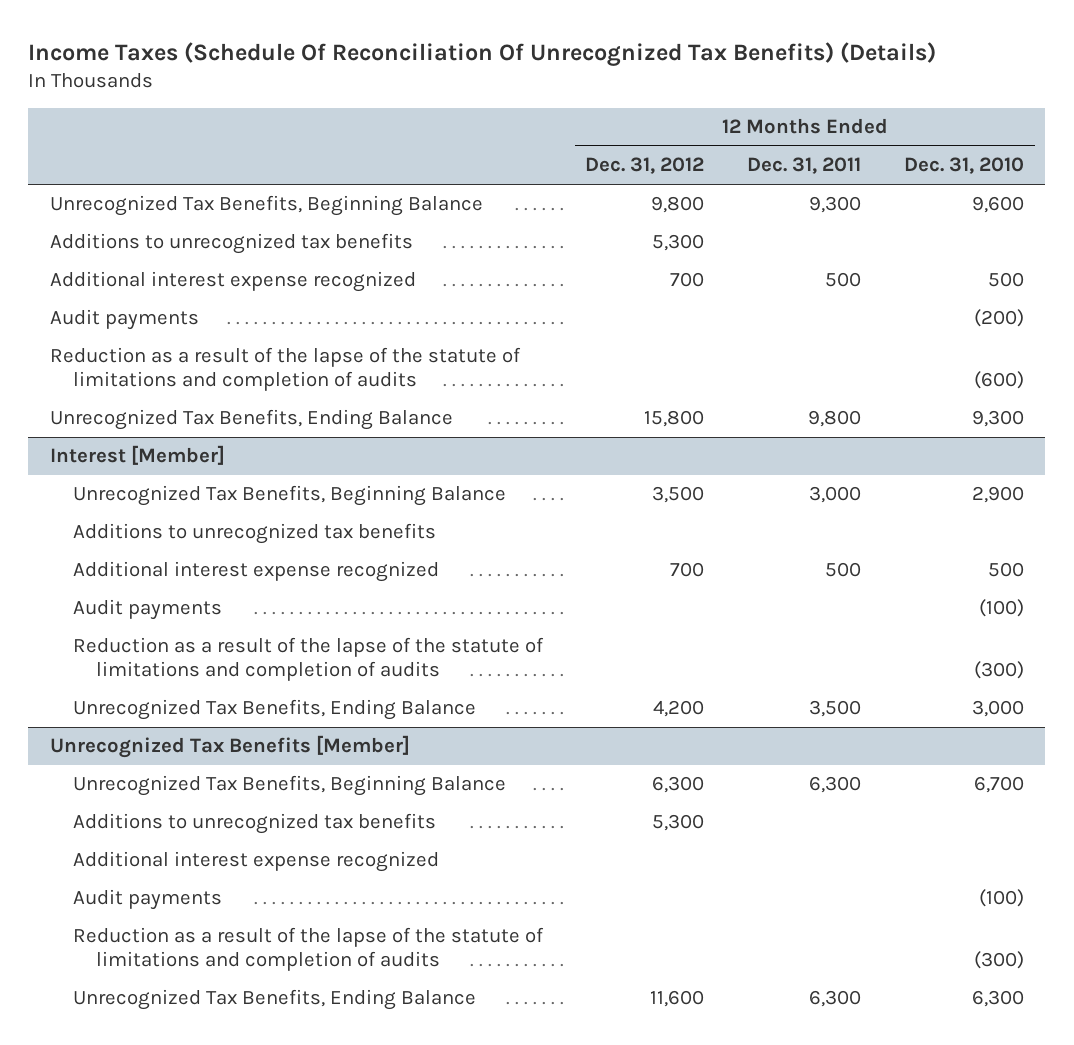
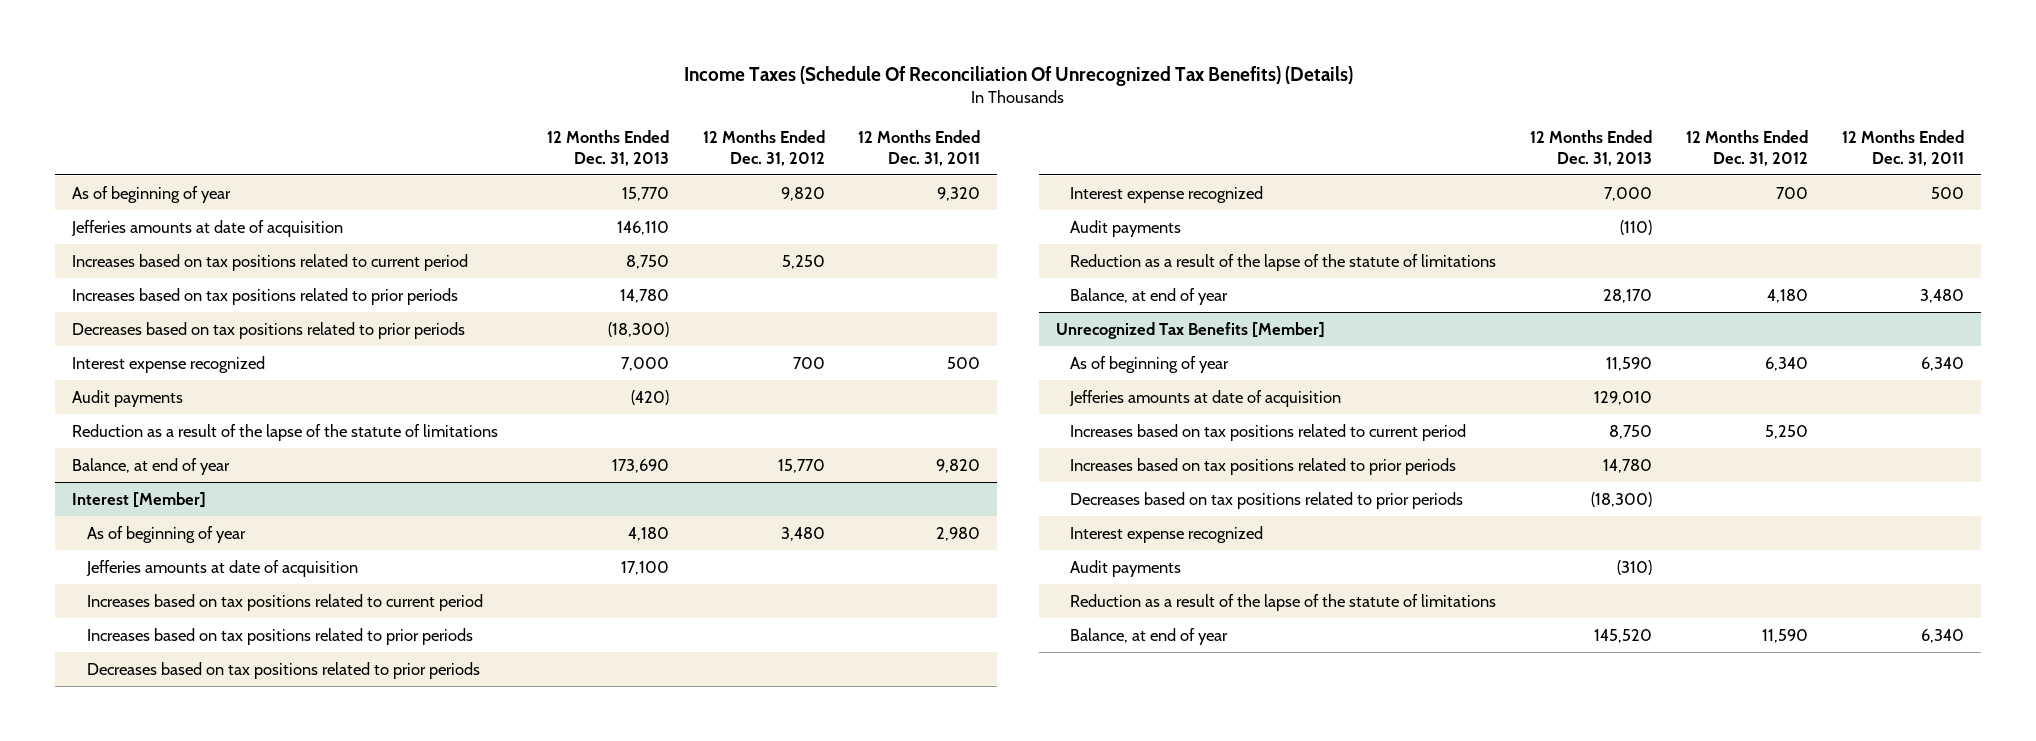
[904,157,1025,175] Dec. 31, 2010 -> none
none -> [546,129,669,166] 12 Months Ended Dec. 31, 2013
[49,195,483,217] Unrecognized Tax Benefits, Beginning Balance -> none
[49,233,413,255] Additions to unrecognized tax benefits -> none
none -> [72,185,232,203] As of beginning of year
none -> [71,219,344,237] Jefferies amounts at date of acquisition
none -> [72,253,469,271] Increases based on tax positions related to current period
none -> [72,287,459,305] Increases based on tax positions related to prior periods
none -> [72,321,466,339] Decreases based on tax positions related to prior periods
[49,271,416,293] Additional interest expense recognized -> [72,355,266,373] Interest expense recognized
[49,409,453,431] Unrecognized Tax Benefits, Ending Balance -> none
[49,347,521,392] Reduction as a result of the lapse of the statute of limitations and completion of audits -> [72,423,499,441] Reduction as a result of the lapse of the statute of limitations
none -> [72,457,231,475] Balance, at end of year
[72,485,506,507] Unrecognized Tax Benefits, Beginning Balance -> none
none -> [86,525,246,543] As of beginning of year
none -> [85,559,358,577] Jefferies amounts at date of acquisition
[72,523,436,545] Additions to unrecognized tax benefits -> [86,593,483,611] Increases based on tax positions related to current period
none -> [86,627,473,645] Increases based on tax positions related to prior periods
none -> [86,661,480,679] Decreases based on tax positions related to prior periods
[72,561,439,583] Additional interest expense recognized -> [1070,185,1264,203] Interest expense recognized
[72,699,476,721] Unrecognized Tax Benefits, Ending Balance -> none
[72,637,544,682] Reduction as a result of the lapse of the statute of limitations and completion of audits -> [1070,253,1497,271] Reduction as a result of the lapse of the statute of limitations
none -> [1070,287,1229,305] Balance, at end of year
[72,775,506,797] Unrecognized Tax Benefits, Beginning Balance -> none
[72,813,436,835] Additions to unrecognized tax benefits -> none
none -> [1070,355,1230,373] As of beginning of year
none -> [1069,389,1342,407] Jefferies amounts at date of acquisition
none -> [1070,423,1467,441] Increases based on tax positions related to current period
none -> [1070,457,1457,475] Increases based on tax positions related to prior periods
none -> [1070,491,1464,509] Decreases based on tax positions related to prior periods
[72,851,439,873] Additional interest expense recognized -> [1070,525,1264,543] Interest expense recognized
[72,989,476,1011] Unrecognized Tax Benefits, Ending Balance -> none
[72,927,544,972] Reduction as a result of the lapse of the statute of limitations and completion of audits -> [1070,593,1497,611] Reduction as a result of the lapse of the statute of limitations
none -> [1070,627,1229,645] Balance, at end of year

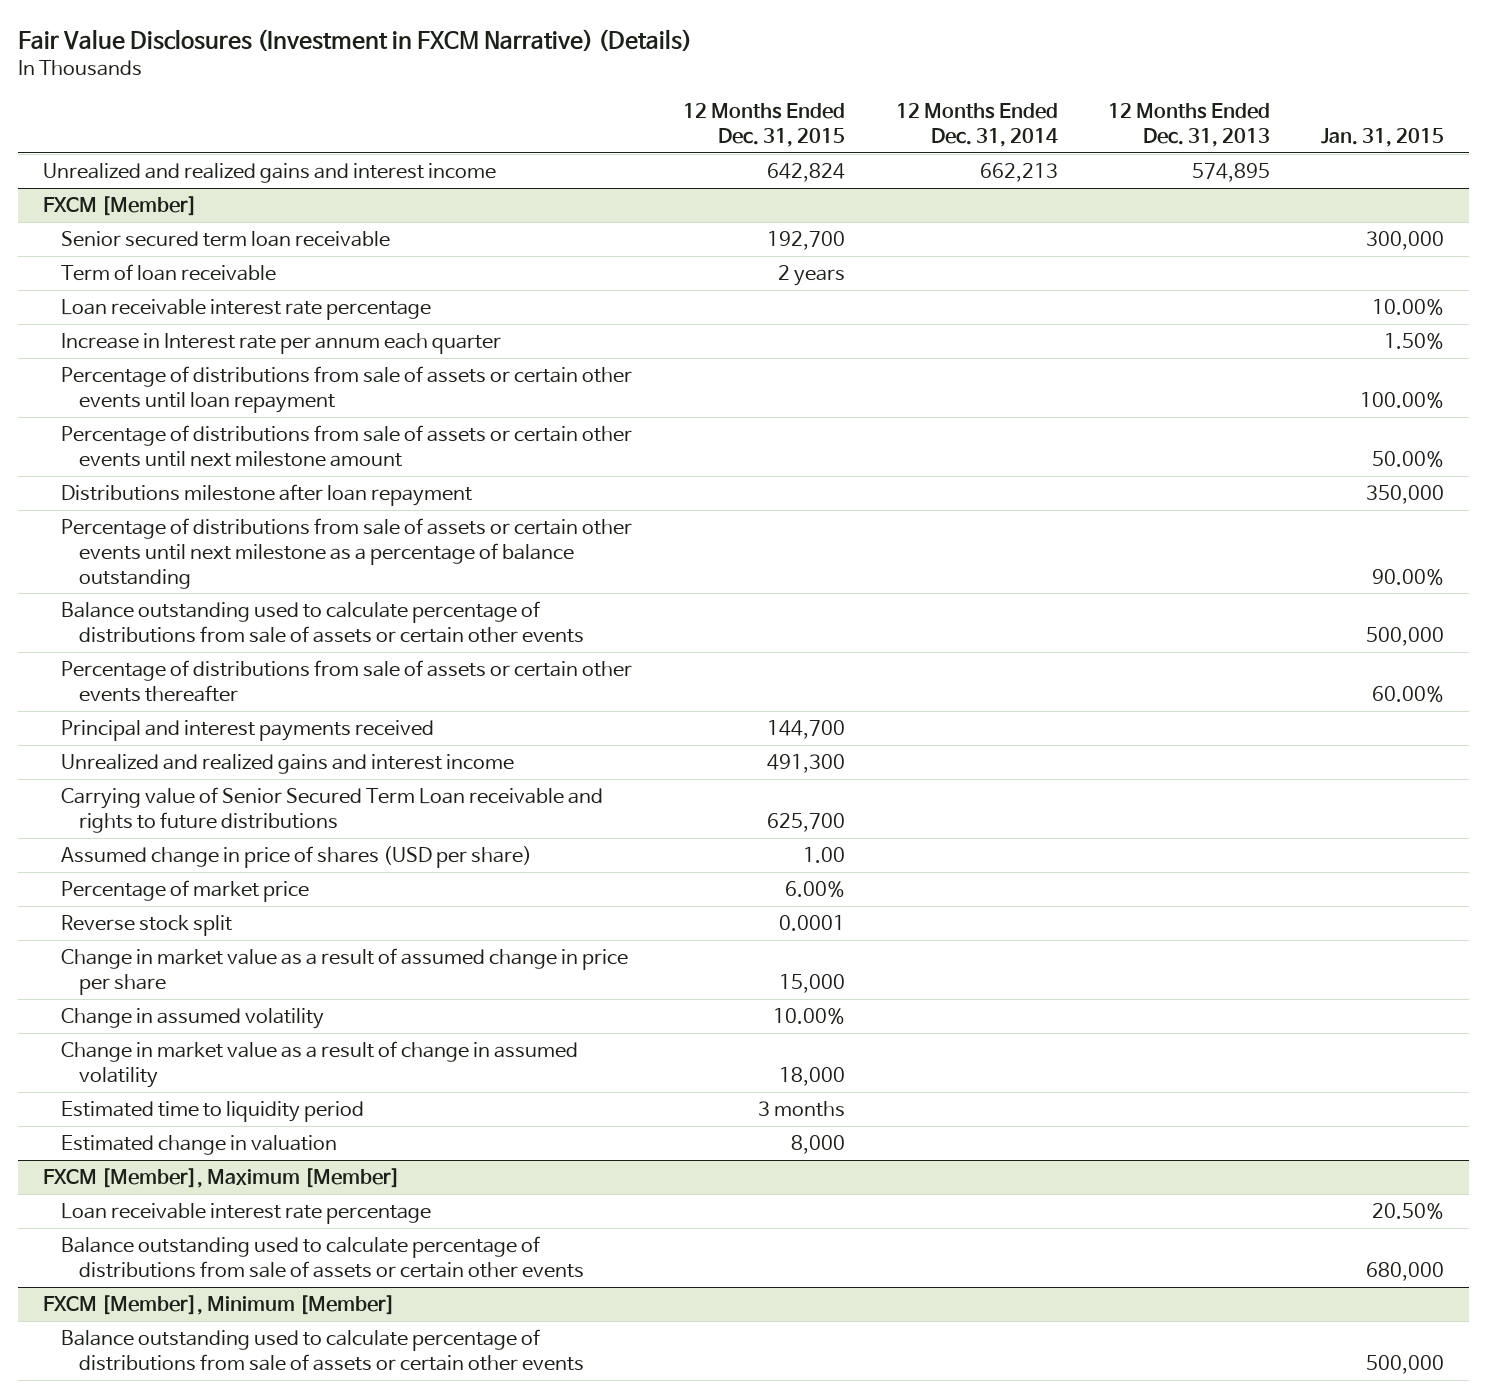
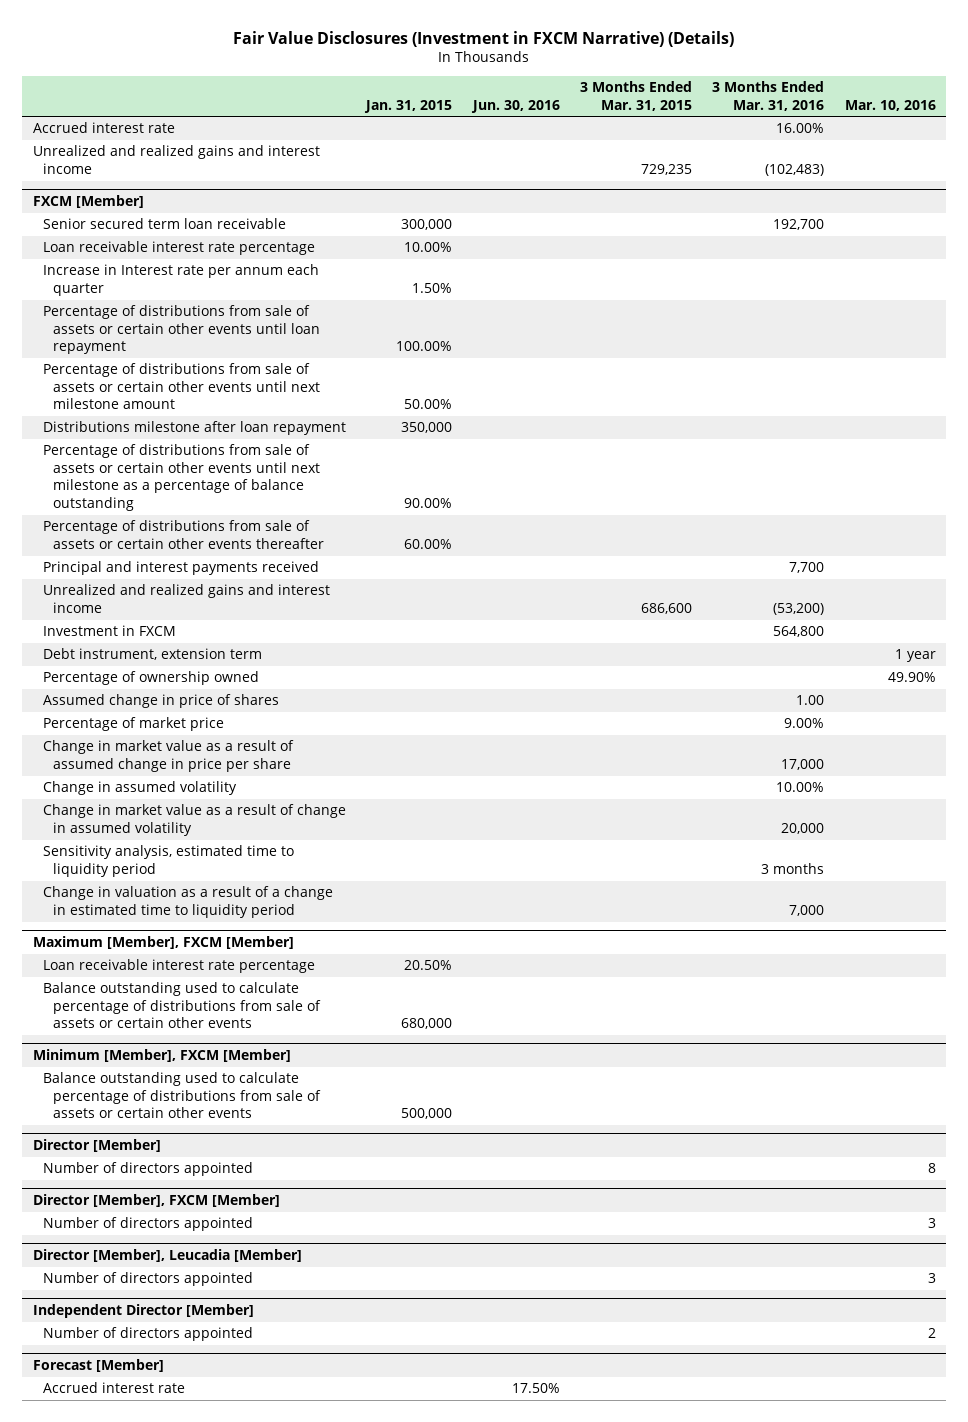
[682,103,845,147] 12 Months Ended Dec. 31, 2015 -> none
[895,103,1058,147] 12 Months Ended Dec. 31, 2014 -> none
[1108,103,1271,147] 12 Months Ended Dec. 31, 2013 -> none
none -> [470,99,560,113] Jun. 30, 2016
none -> [580,80,693,111] 3 Months Ended Mar. 31, 2015
none -> [712,80,825,111] 3 Months Ended Mar. 31, 2016
none -> [844,99,936,111] Mar. 10, 2016
none -> [32,122,175,134] Accrued interest rate
[61,263,277,281] Term of loan receivable -> none
[61,600,585,643] Balance outstanding used to calculate percentage of distributions from sale of assets or certain other events -> none
[61,786,604,833] Carrying value of Senior Secured Term Loan receivable and rights to future distributions -> [42,625,176,637] Investment in FXCM
none -> [42,648,262,661] Debt instrument, extension term
none -> [42,671,259,686] Percentage of ownership owned
[61,845,533,868] Assumed change in price of shares (USD per share) -> [42,694,279,709] Assumed change in price of shares
[61,914,233,936] Reverse stock split -> none
[61,1100,365,1122] Estimated time to liquidity period -> [42,845,294,877] Sensitivity analysis, estimated time to liquidity period
[61,1134,338,1155] Estimated change in valuation -> [42,886,333,918] Change in valuation as a result of a change in estimated time to liquidity period
[43,1167,401,1188] FXCM [Member], Maximum [Member] -> [32,936,294,950] Maximum [Member], FXCM [Member]
[43,1294,396,1315] FXCM [Member], Minimum [Member] -> [32,1049,291,1063] Minimum [Member], FXCM [Member]
none -> [32,1139,161,1153] Director [Member]
none -> [42,1162,253,1177] Number of directors appointed
none -> [32,1194,280,1208] Director [Member], FXCM [Member]
none -> [42,1217,253,1232] Number of directors appointed
none -> [32,1249,302,1263] Director [Member], Leucadia [Member]
none -> [42,1272,253,1287] Number of directors appointed
none -> [32,1304,254,1319] Independent Director [Member]
none -> [42,1327,253,1342] Number of directors appointed
none -> [32,1359,164,1373] Forecast [Member]
none -> [42,1382,185,1394] Accrued interest rate

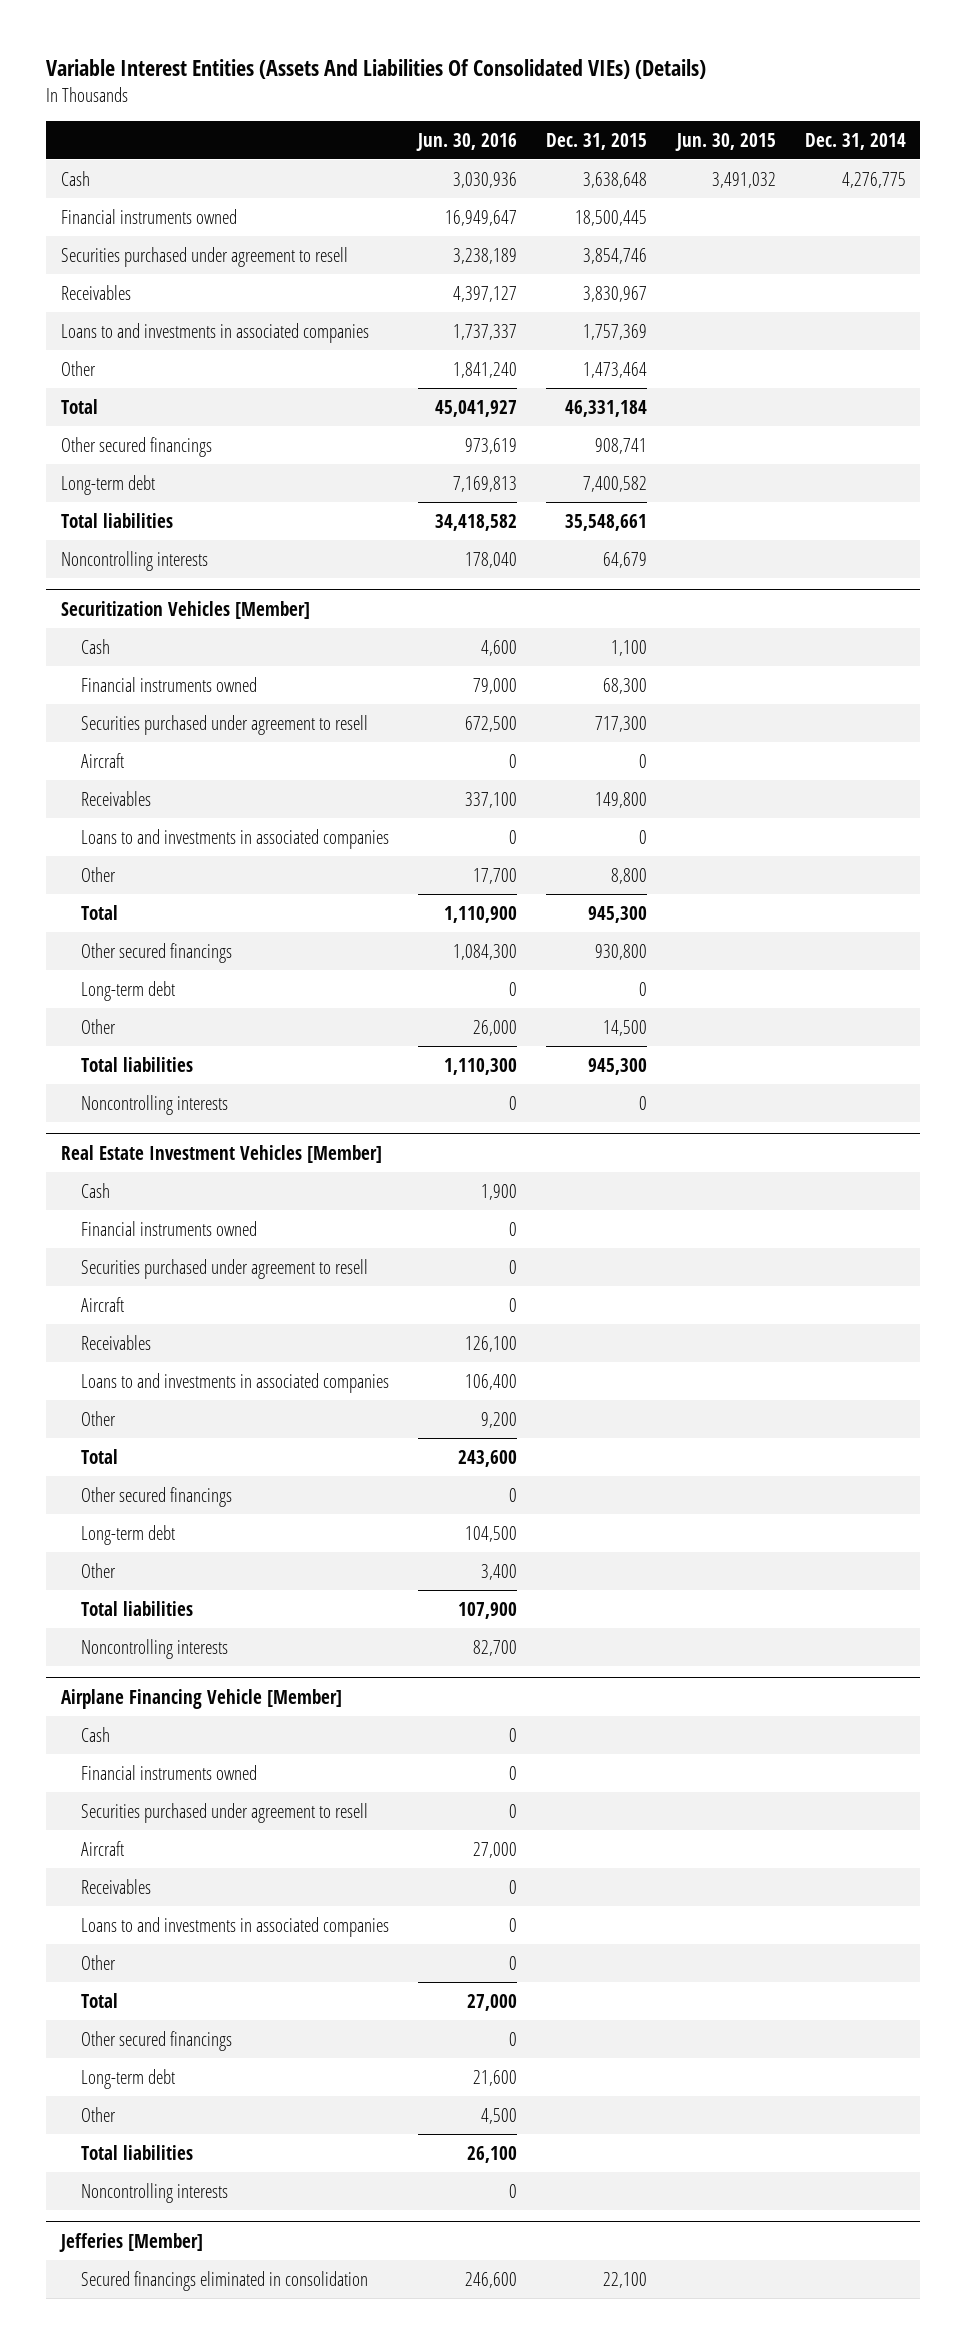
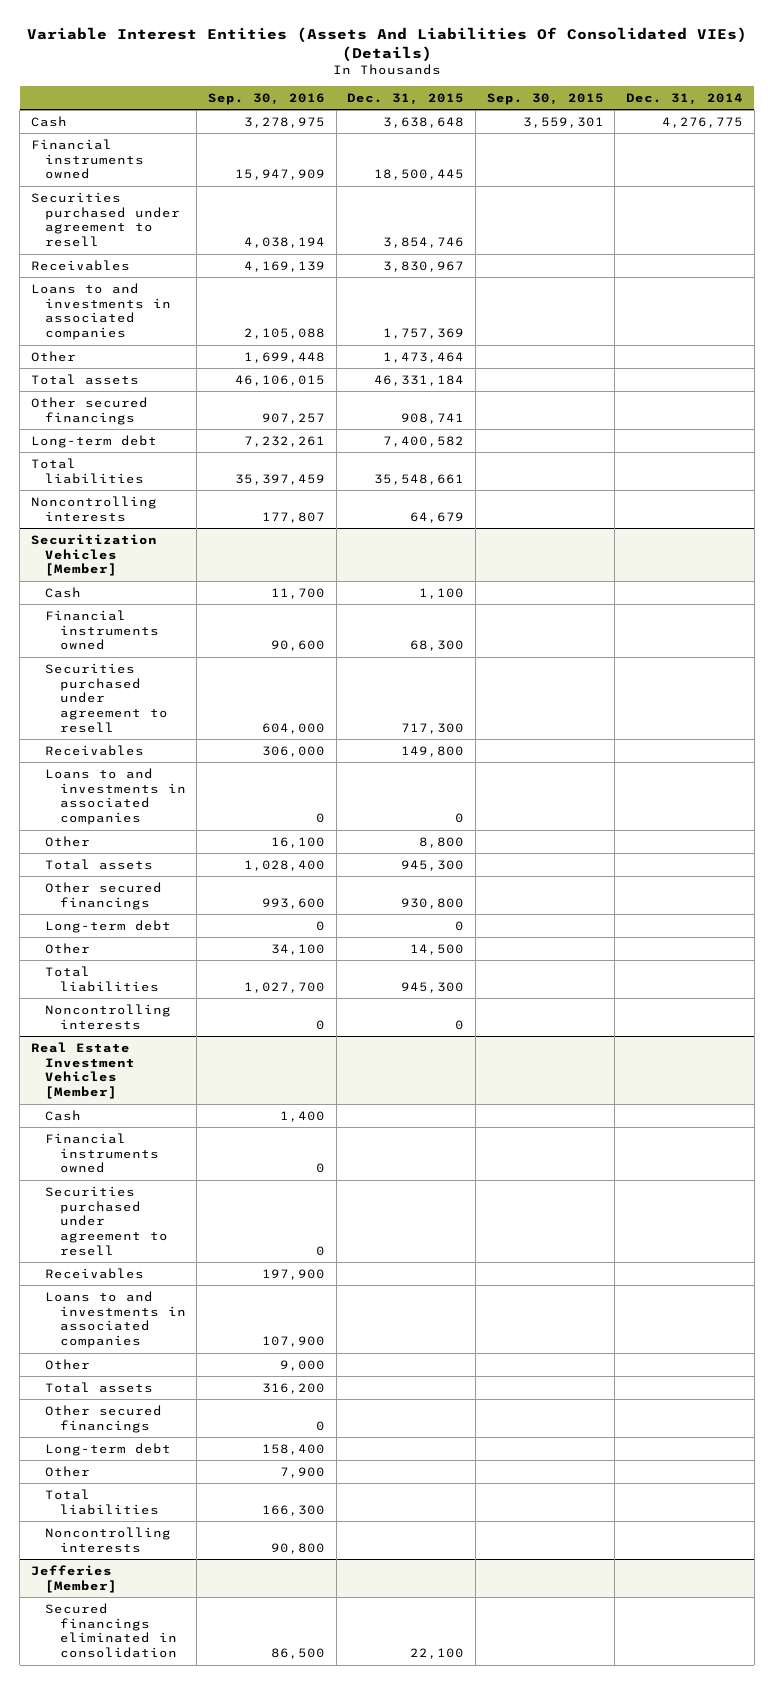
[416,132,518,151] Jun. 30, 2016 -> none
[674,132,776,151] Jun. 30, 2015 -> none
none -> [208,92,326,105] Sep. 30, 2016
none -> [486,92,604,105] Sep. 30, 2015
[61,398,99,414] Total -> [31,373,140,385] Total assets
[81,752,125,768] Aircraft -> none
[81,904,119,920] Total -> [45,858,154,870] Total assets
[81,1296,125,1312] Aircraft -> none
[81,1448,119,1464] Total -> [45,1381,154,1393] Total assets
[61,1688,343,1709] Airplane Financing Vehicle [Member] -> none
[81,1726,111,1742] Cash -> none
[81,1764,258,1780] Financial instruments owned -> none
[81,1802,369,1823] Securities purchased under agreement to resell -> none
[81,1840,125,1856] Aircraft -> none
[81,1878,152,1894] Receivables -> none
[81,1916,390,1937] Loans to and investments in associated companies -> none
[81,1954,117,1970] Other -> none
[81,1992,119,2008] Total -> none
[81,2030,233,2051] Other secured financings -> none
[81,2068,176,2089] Long-term debt -> none
[81,2106,117,2122] Other -> none
[81,2144,194,2160] Total liabilities -> none
[81,2182,229,2203] Noncontrolling interests -> none

